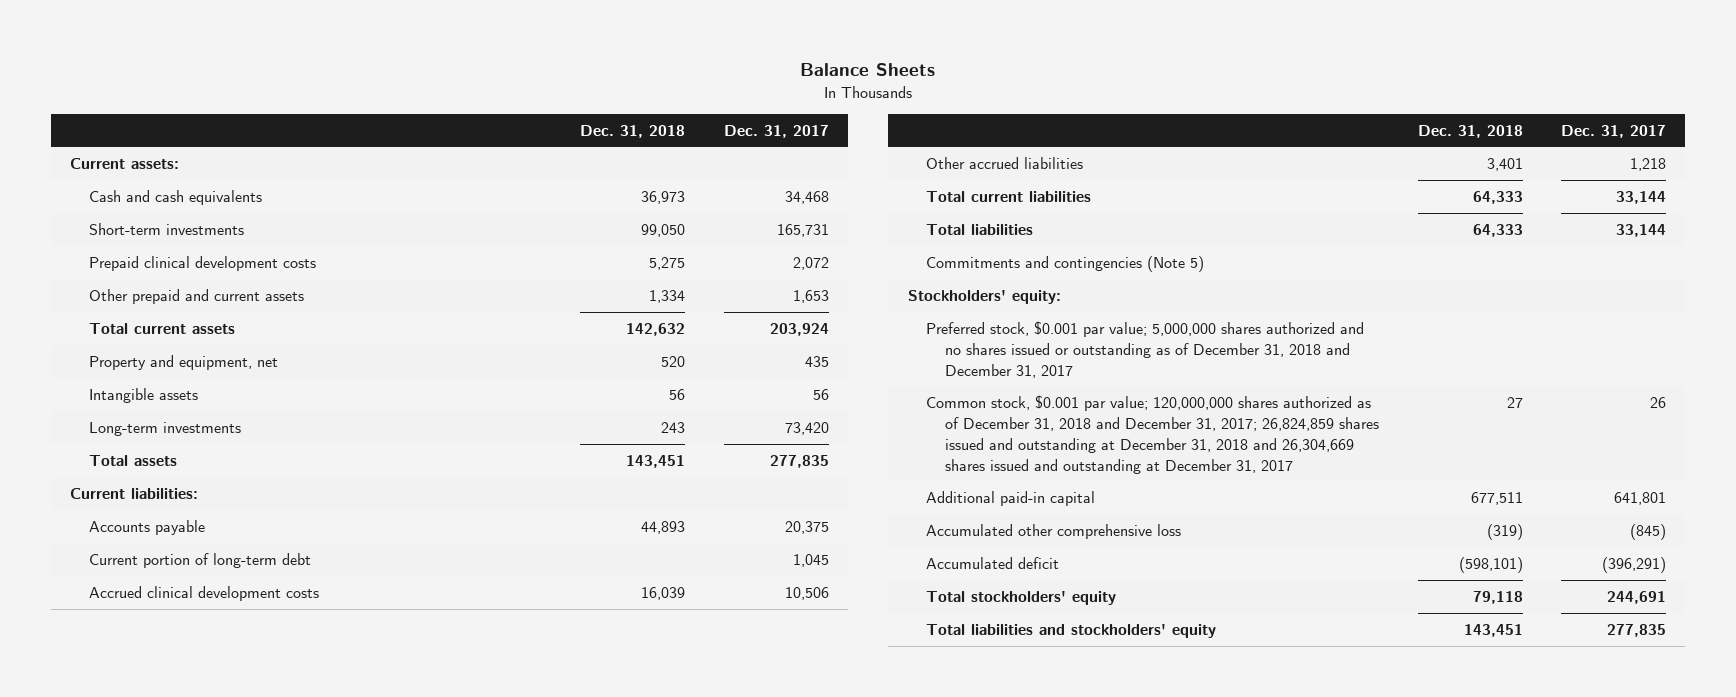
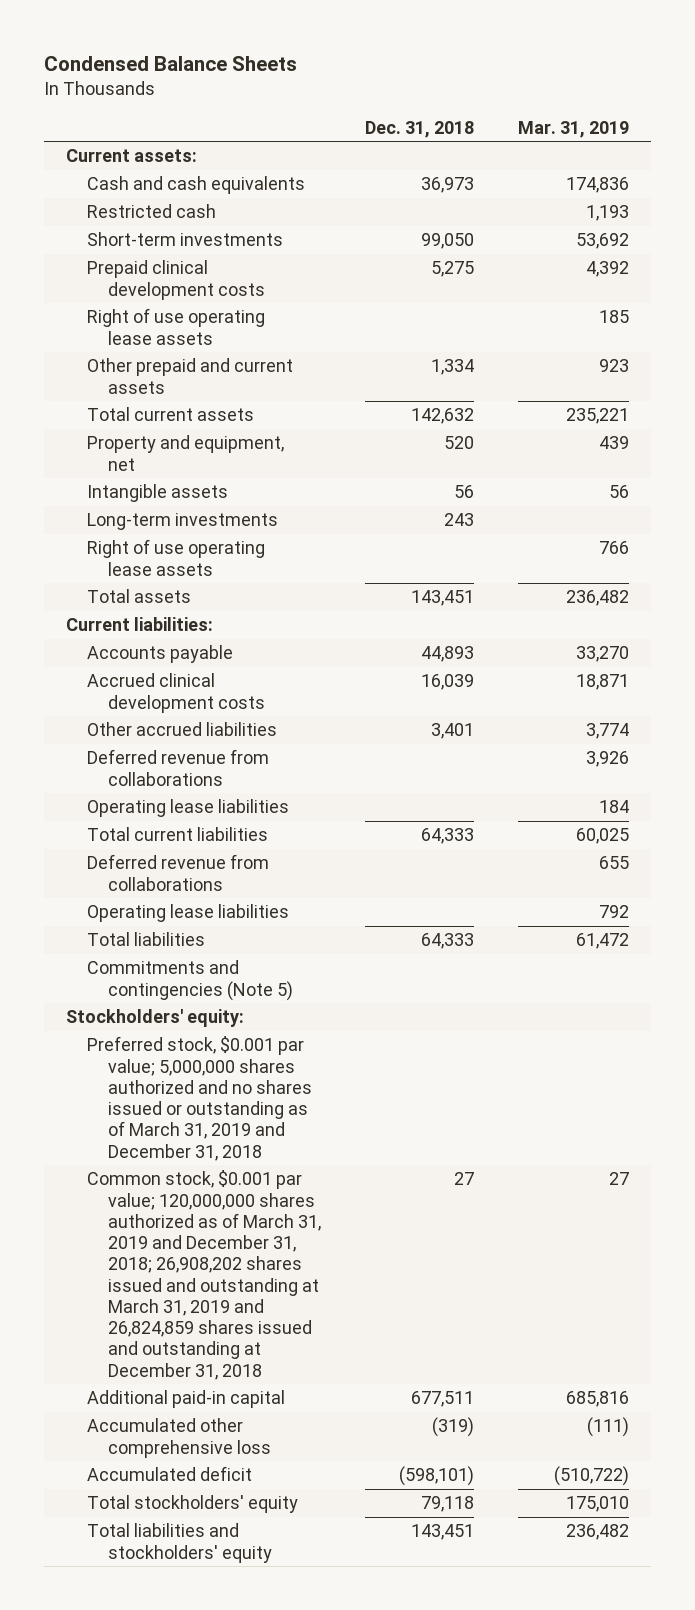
[800,62,936,76] Balance Sheets -> [43,56,297,72] Condensed Balance Sheets
[723,124,829,138] Dec. 31, 2017 -> none
none -> [518,120,630,138] Mar. 31, 2019
none -> [86,204,216,219] Restricted cash
none -> [86,308,265,345] Right of use operating lease assets
none -> [86,539,265,576] Right of use operating lease assets
[88,552,311,568] Current portion of long-term debt -> none
none -> [86,749,269,786] Deferred revenue from collaborations
none -> [86,799,289,818] Operating lease liabilities
none -> [86,854,269,891] Deferred revenue from collaborations
none -> [86,904,289,923] Operating lease liabilities
[926,320,1365,378] Preferred stock, $0.001 par value; 5,000,000 shares authorized and no shares issued or outstanding as of December 31, 2018 and December 31, 2017 -> [86,1036,312,1161] Preferred stock, $0.001 par value; 5,000,000 shares authorized and no shares issued or outstanding as of March 31, 2019 and December 31, 2018
[926,394,1380,474] Common stock, $0.001 par value; 120,000,000 shares authorized as of December 31, 2018 and December 31, 2017; 26,824,859 shares issued and outstanding at December 31, 2018 and 26,304,669 shares issued and outstanding at December 31, 2017 -> [86,1170,321,1380] Common stock, $0.001 par value; 120,000,000 shares authorized as of March 31, 2019 and December 31, 2018; 26,908,202 shares issued and outstanding at March 31, 2019 and 26,824,859 shares issued and outstanding at December 31, 2018

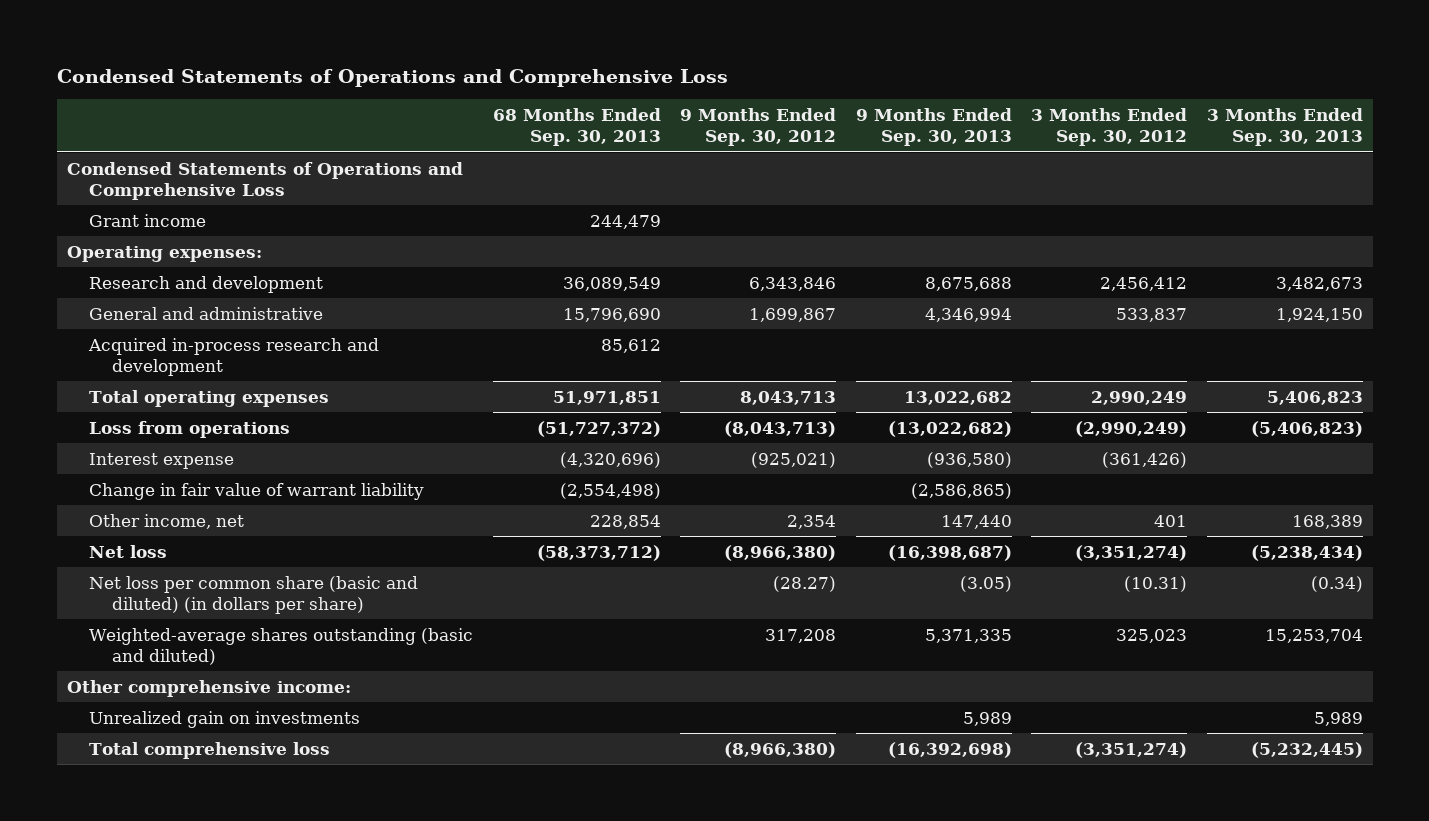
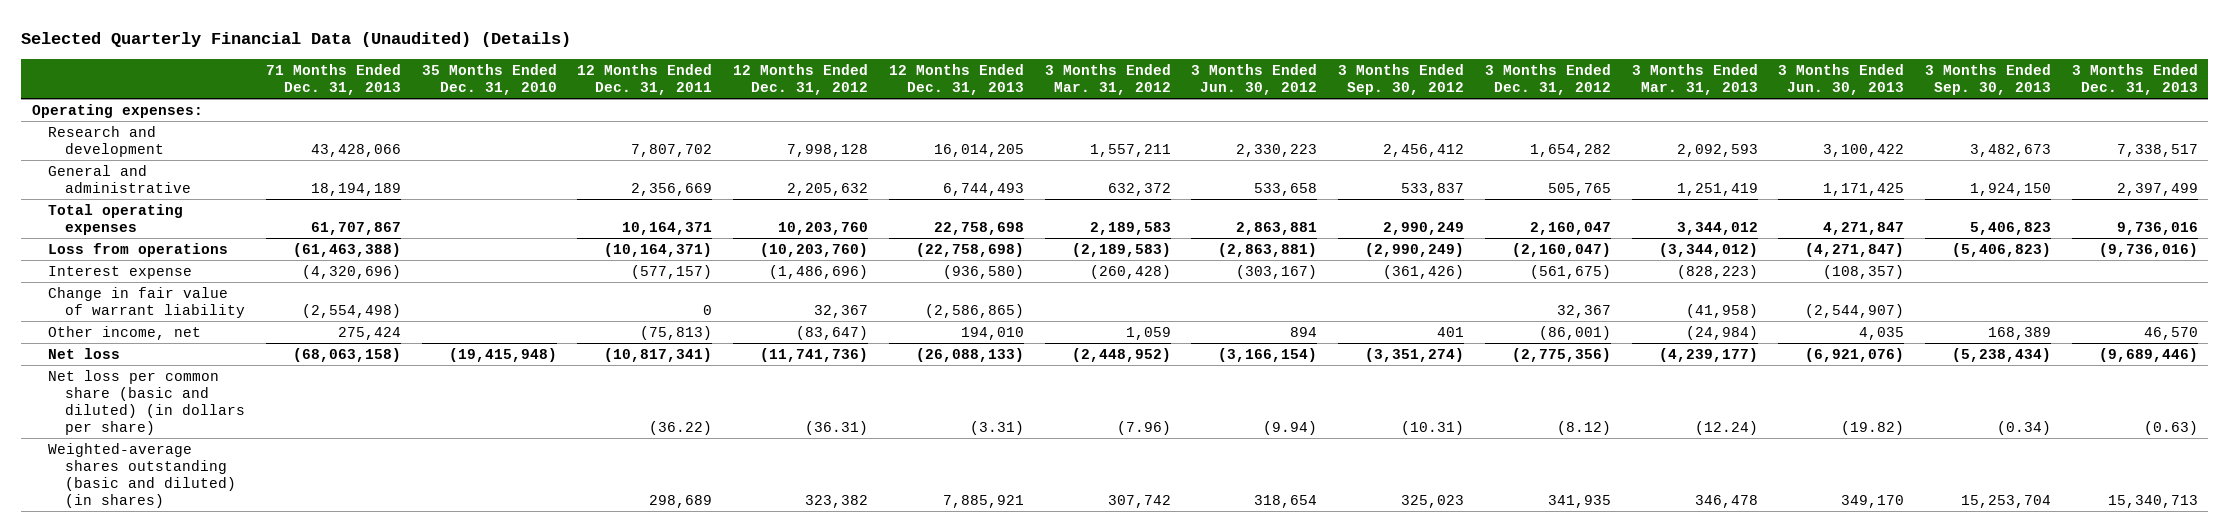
[56,68,728,87] Condensed Statements of Operations and Comprehensive Loss -> [21,32,572,48] Selected Quarterly Financial Data (Unaudited) (Details)
[492,107,661,147] 68 Months Ended Sep. 30, 2013 -> none
[680,107,837,147] 9 Months Ended Sep. 30, 2012 -> none
[855,107,1012,147] 9 Months Ended Sep. 30, 2013 -> none
none -> [265,63,401,95] 71 Months Ended Dec. 31, 2013
none -> [421,63,557,95] 35 Months Ended Dec. 31, 2010
none -> [577,63,713,95] 12 Months Ended Dec. 31, 2011
none -> [733,63,869,95] 12 Months Ended Dec. 31, 2012
none -> [888,63,1024,95] 12 Months Ended Dec. 31, 2013
none -> [1044,63,1171,95] 3 Months Ended Mar. 31, 2012
none -> [1191,63,1318,95] 3 Months Ended Jun. 30, 2012
none -> [1484,63,1611,95] 3 Months Ended Dec. 31, 2012
none -> [1631,63,1758,95] 3 Months Ended Mar. 31, 2013
none -> [1778,63,1905,95] 3 Months Ended Jun. 30, 2013
none -> [2071,63,2198,95] 3 Months Ended Dec. 31, 2013
[66,161,463,201] Condensed Statements of Operations and Comprehensive Loss -> none
[89,213,207,227] Grant income -> none
[88,337,380,377] Acquired in-process research and development -> none
[66,679,351,697] Other comprehensive income: -> none
[89,710,361,728] Unrealized gain on investments -> none
[89,741,331,759] Total comprehensive loss -> none
[89,627,474,666] Weighted-average shares outstanding (basic and diluted) -> [48,442,237,509] Weighted-average shares outstanding (basic and diluted) (in shares)

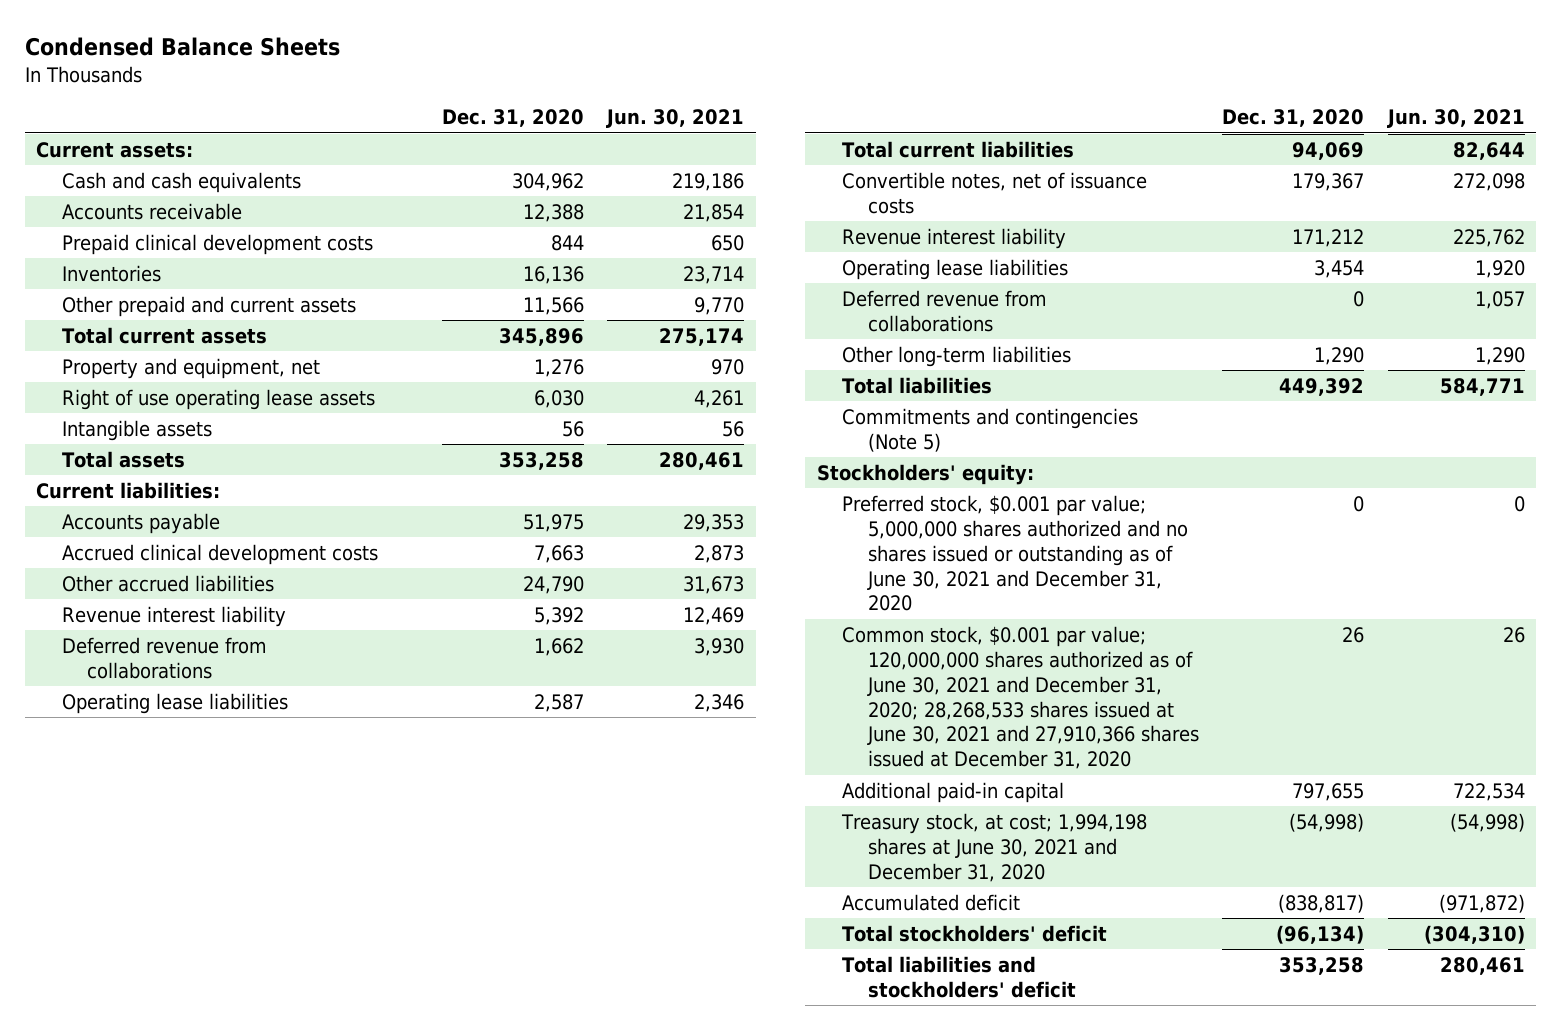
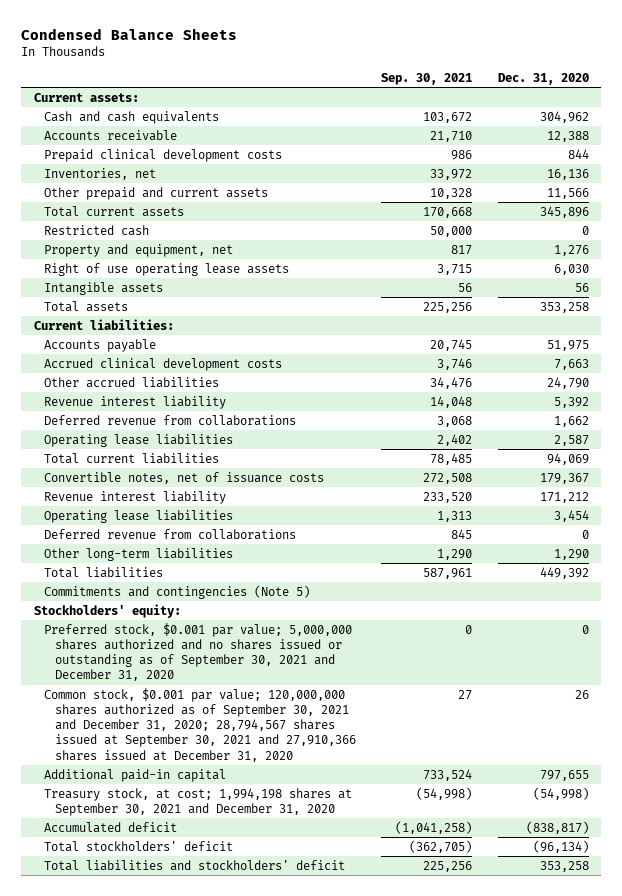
[606,109,745,129] Jun. 30, 2021 -> none
none -> [381,73,473,86] Sep. 30, 2021
[61,264,161,282] Inventories -> [44,167,157,180] Inventories, net
none -> [44,224,150,236] Restricted cash
[842,494,1188,612] Preferred stock, $0.001 par value; 5,000,000 shares authorized and no shares issued or outstanding as of June 30, 2021 and December 31, 2020 -> [44,622,353,682] Preferred stock, $0.001 par value; 5,000,000 shares authorized and no shares issued or outstanding as of September 30, 2021 and December 31, 2020
[842,625,1199,770] Common stock, $0.001 par value; 120,000,000 shares authorized as of June 30, 2021 and December 31, 2020; 28,268,533 shares issued at June 30, 2021 and 27,910,366 shares issued at December 31, 2020 -> [44,687,357,762] Common stock, $0.001 par value; 120,000,000 shares authorized as of September 30, 2021 and December 31, 2020; 28,794,567 shares issued at September 30, 2021 and 27,910,366 shares issued at December 31, 2020
[841,812,1148,882] Treasury stock, at cost; 1,994,198 shares at June 30, 2021 and December 31, 2020 -> [44,787,353,816] Treasury stock, at cost; 1,994,198 shares at September 30, 2021 and December 31, 2020

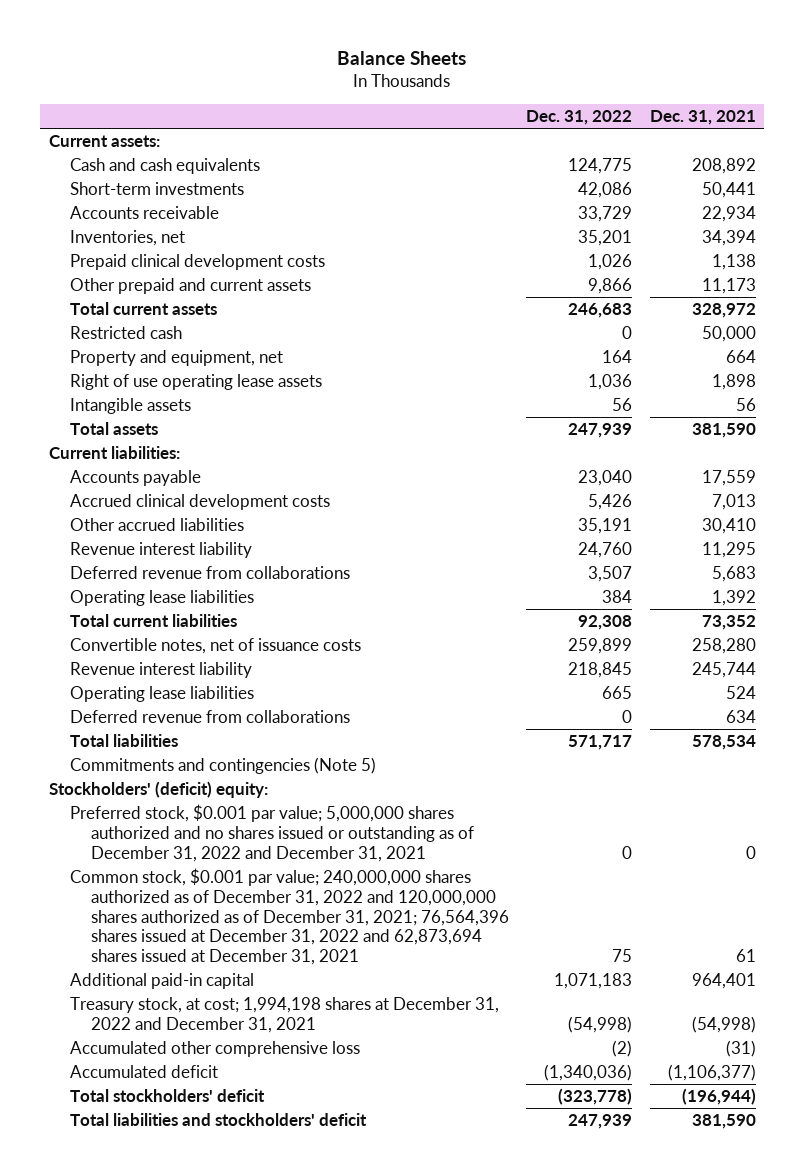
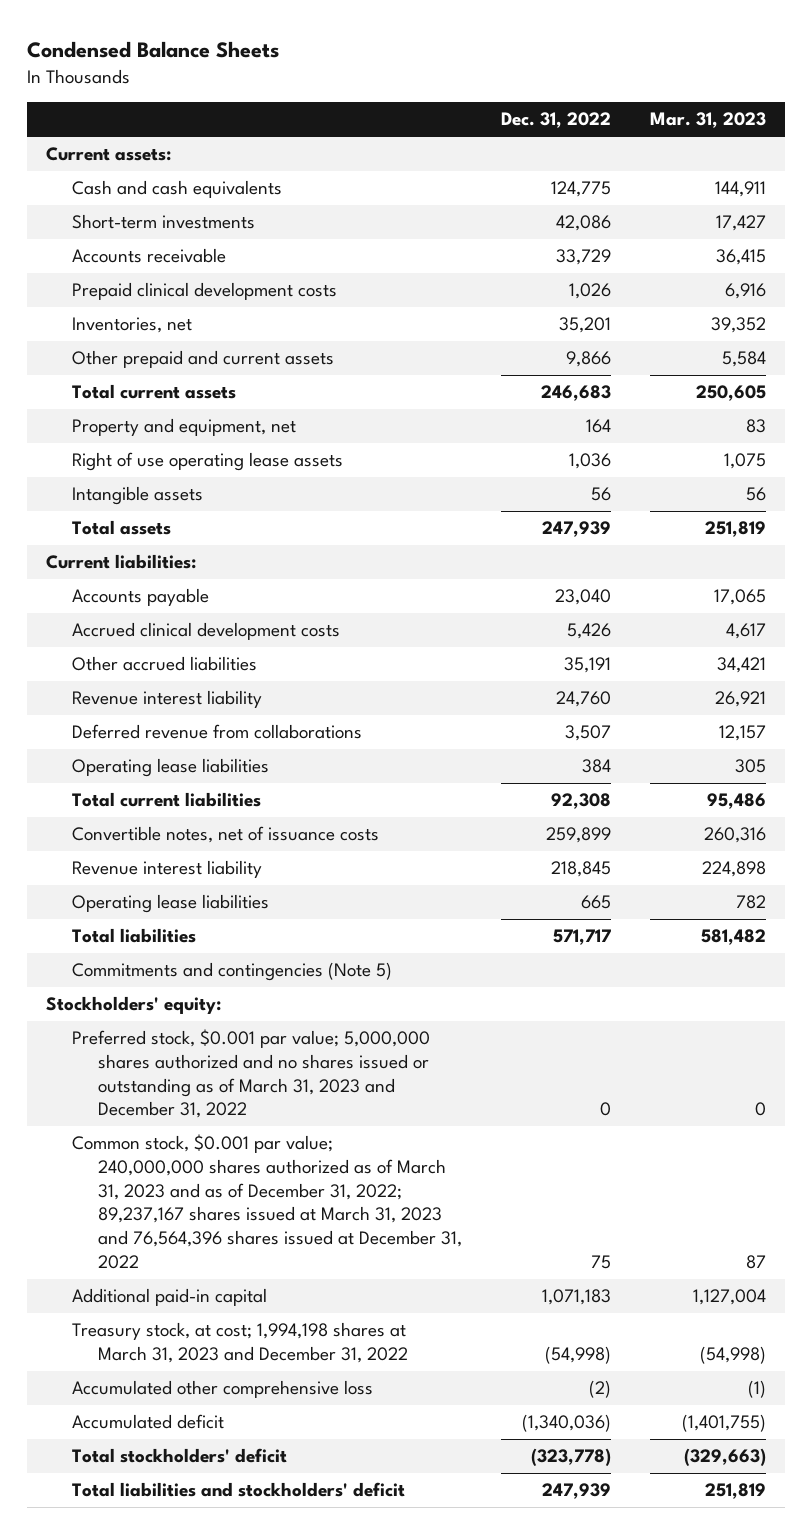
[337,51,467,66] Balance Sheets -> [27,40,280,58] Condensed Balance Sheets
[649,109,756,125] Dec. 31, 2021 -> none
none -> [649,112,766,129] Mar. 31, 2023
[69,230,185,247] Inventories, net -> [72,317,193,334] Inventories, net
[69,326,182,340] Restricted cash -> none
[69,710,350,724] Deferred revenue from collaborations -> none
[48,781,268,799] Stockholders' (deficit) equity: -> [46,996,222,1015] Stockholders' equity:
[69,804,474,862] Preferred stock, $0.001 par value; 5,000,000 shares authorized and no shares issued or outstanding as of December 31, 2022 and December 31, 2021 -> [72,1029,431,1119] Preferred stock, $0.001 par value; 5,000,000 shares authorized and no shares issued or outstanding as of March 31, 2023 and December 31, 2022
[69,868,509,965] Common stock, $0.001 par value; 240,000,000 shares authorized as of December 31, 2022 and 120,000,000 shares authorized as of December 31, 2021; 76,564,396 shares issued at December 31, 2022 and 62,873,694 shares issued at December 31, 2021 -> [72,1134,463,1269] Common stock, $0.001 par value; 240,000,000 shares authorized as of March 31, 2023 and as of December 31, 2022; 89,237,167 shares issued at March 31, 2023 and 76,564,396 shares issued at December 31, 2022
[69,997,499,1033] Treasury stock, at cost; 1,994,198 shares at December 31, 2022 and December 31, 2021 -> [72,1322,409,1364] Treasury stock, at cost; 1,994,198 shares at March 31, 2023 and December 31, 2022

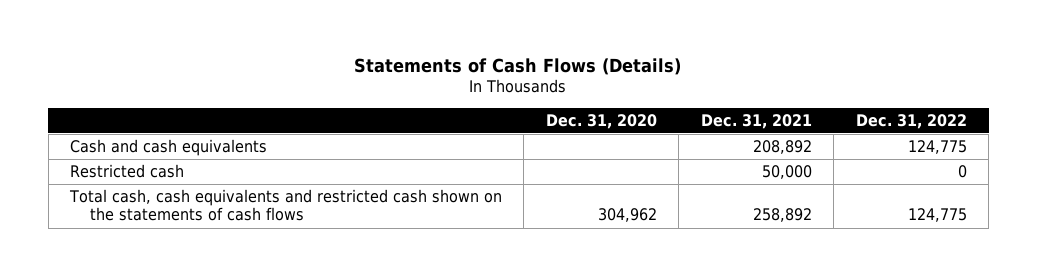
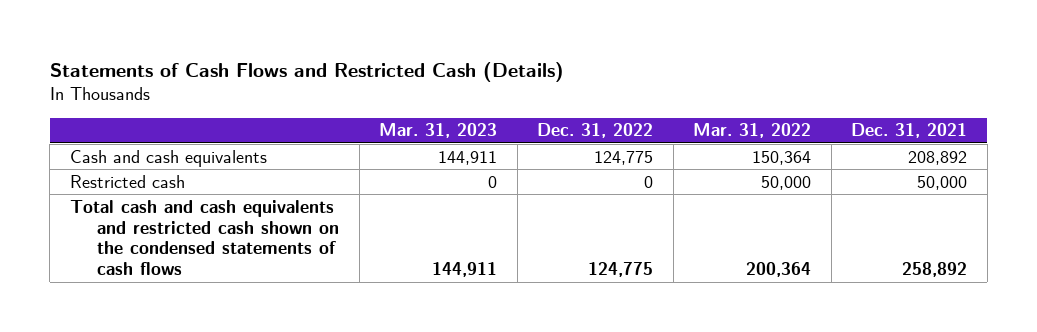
[354,57,682,75] Statements of Cash Flows (Details) -> [49,61,564,82] Statements of Cash Flows and Restricted Cash (Details)
[545,113,657,129] Dec. 31, 2020 -> none
none -> [379,123,498,139] Mar. 31, 2023
none -> [693,123,812,139] Mar. 31, 2022
[69,189,503,222] Total cash, cash equivalents and restricted cash shown on the statements of cash flows -> [69,199,340,276] Total cash and cash equivalents and restricted cash shown on the condensed statements of cash flows

